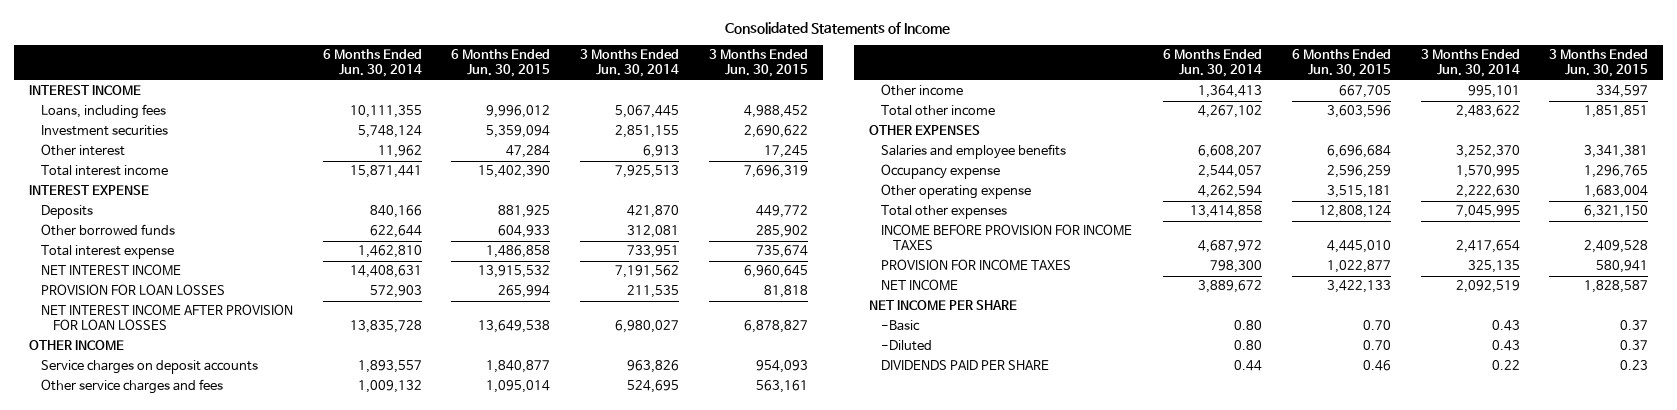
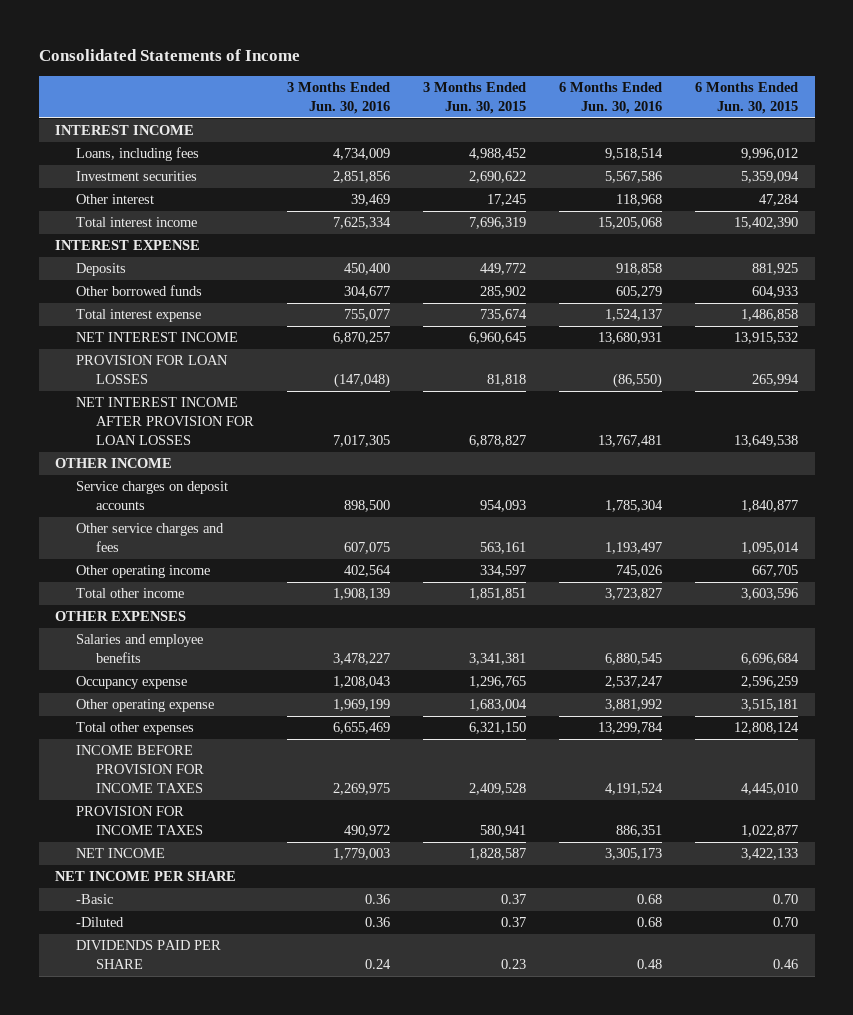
[322,49,422,77] 6 Months Ended Jun. 30, 2014 -> none
[580,49,680,77] 3 Months Ended Jun. 30, 2014 -> none
none -> [287,82,391,115] 3 Months Ended Jun. 30, 2016
none -> [559,82,663,115] 6 Months Ended Jun. 30, 2016
[880,84,963,97] Other income -> [75,565,210,579] Other operating income

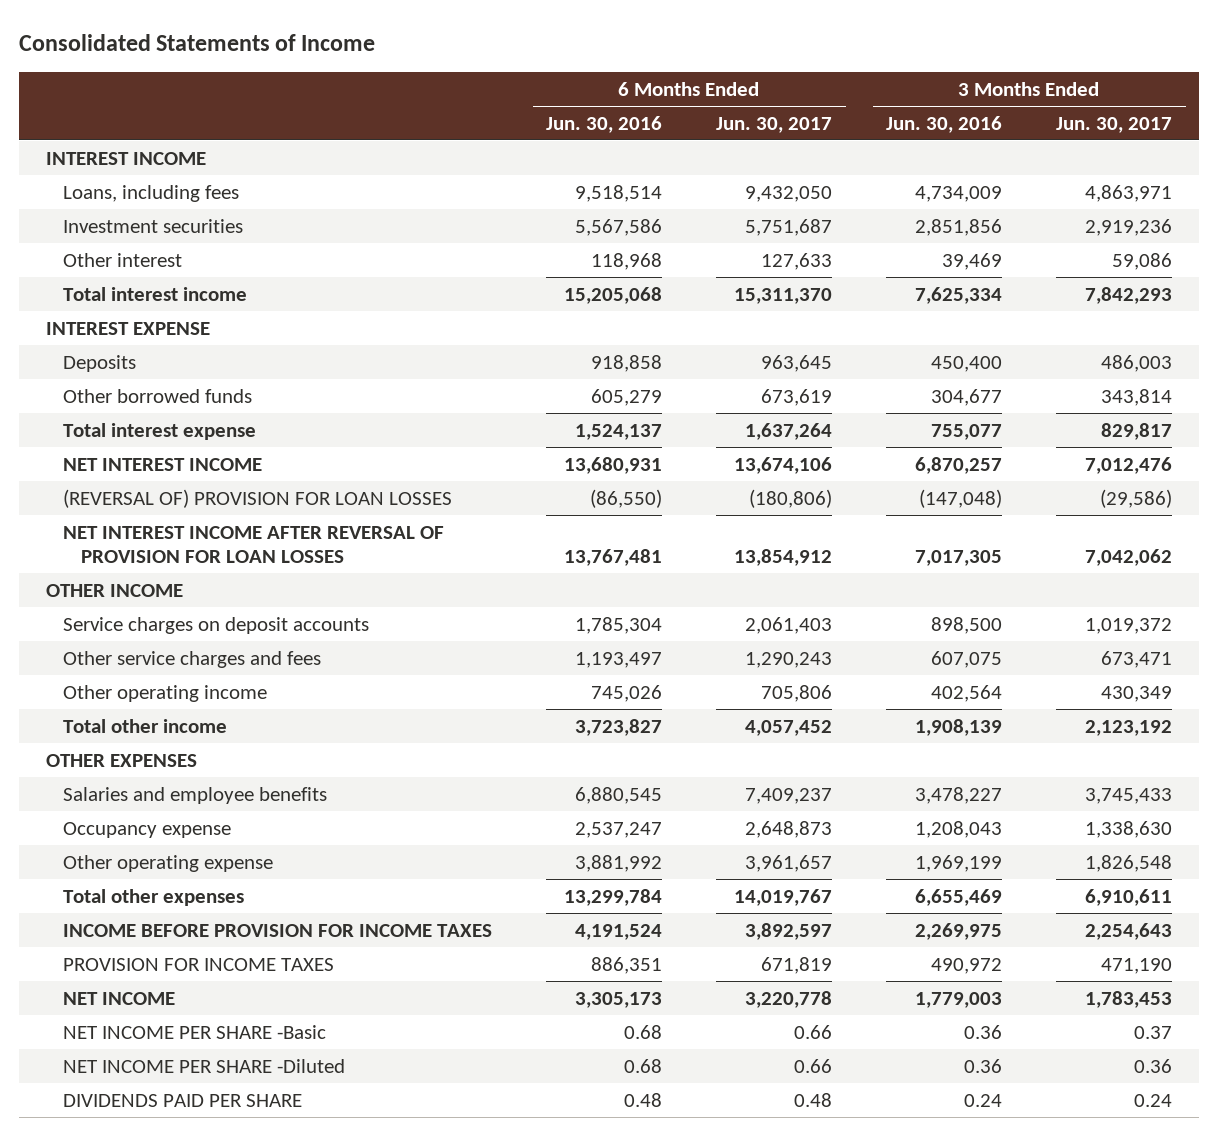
[423,82,527,115] 3 Months Ended Jun. 30, 2015 -> none
[695,82,799,115] 6 Months Ended Jun. 30, 2015 -> none
none -> [716,116,833,133] Jun. 30, 2017
none -> [1056,116,1173,133] Jun. 30, 2017
[75,355,228,385] PROVISION FOR LOAN LOSSES -> [63,488,453,508] (REVERSAL OF) PROVISION FOR LOAN LOSSES
[75,397,254,446] NET INTEREST INCOME AFTER PROVISION FOR LOAN LOSSES -> [63,525,445,564] NET INTEREST INCOME AFTER REVERSAL OF PROVISION FOR LOAN LOSSES
[55,871,237,882] NET INCOME PER SHARE -> none
[75,894,113,905] -Basic -> [63,1024,327,1039] NET INCOME PER SHARE -Basic
[75,917,124,928] -Diluted -> [63,1058,346,1073] NET INCOME PER SHARE -Diluted

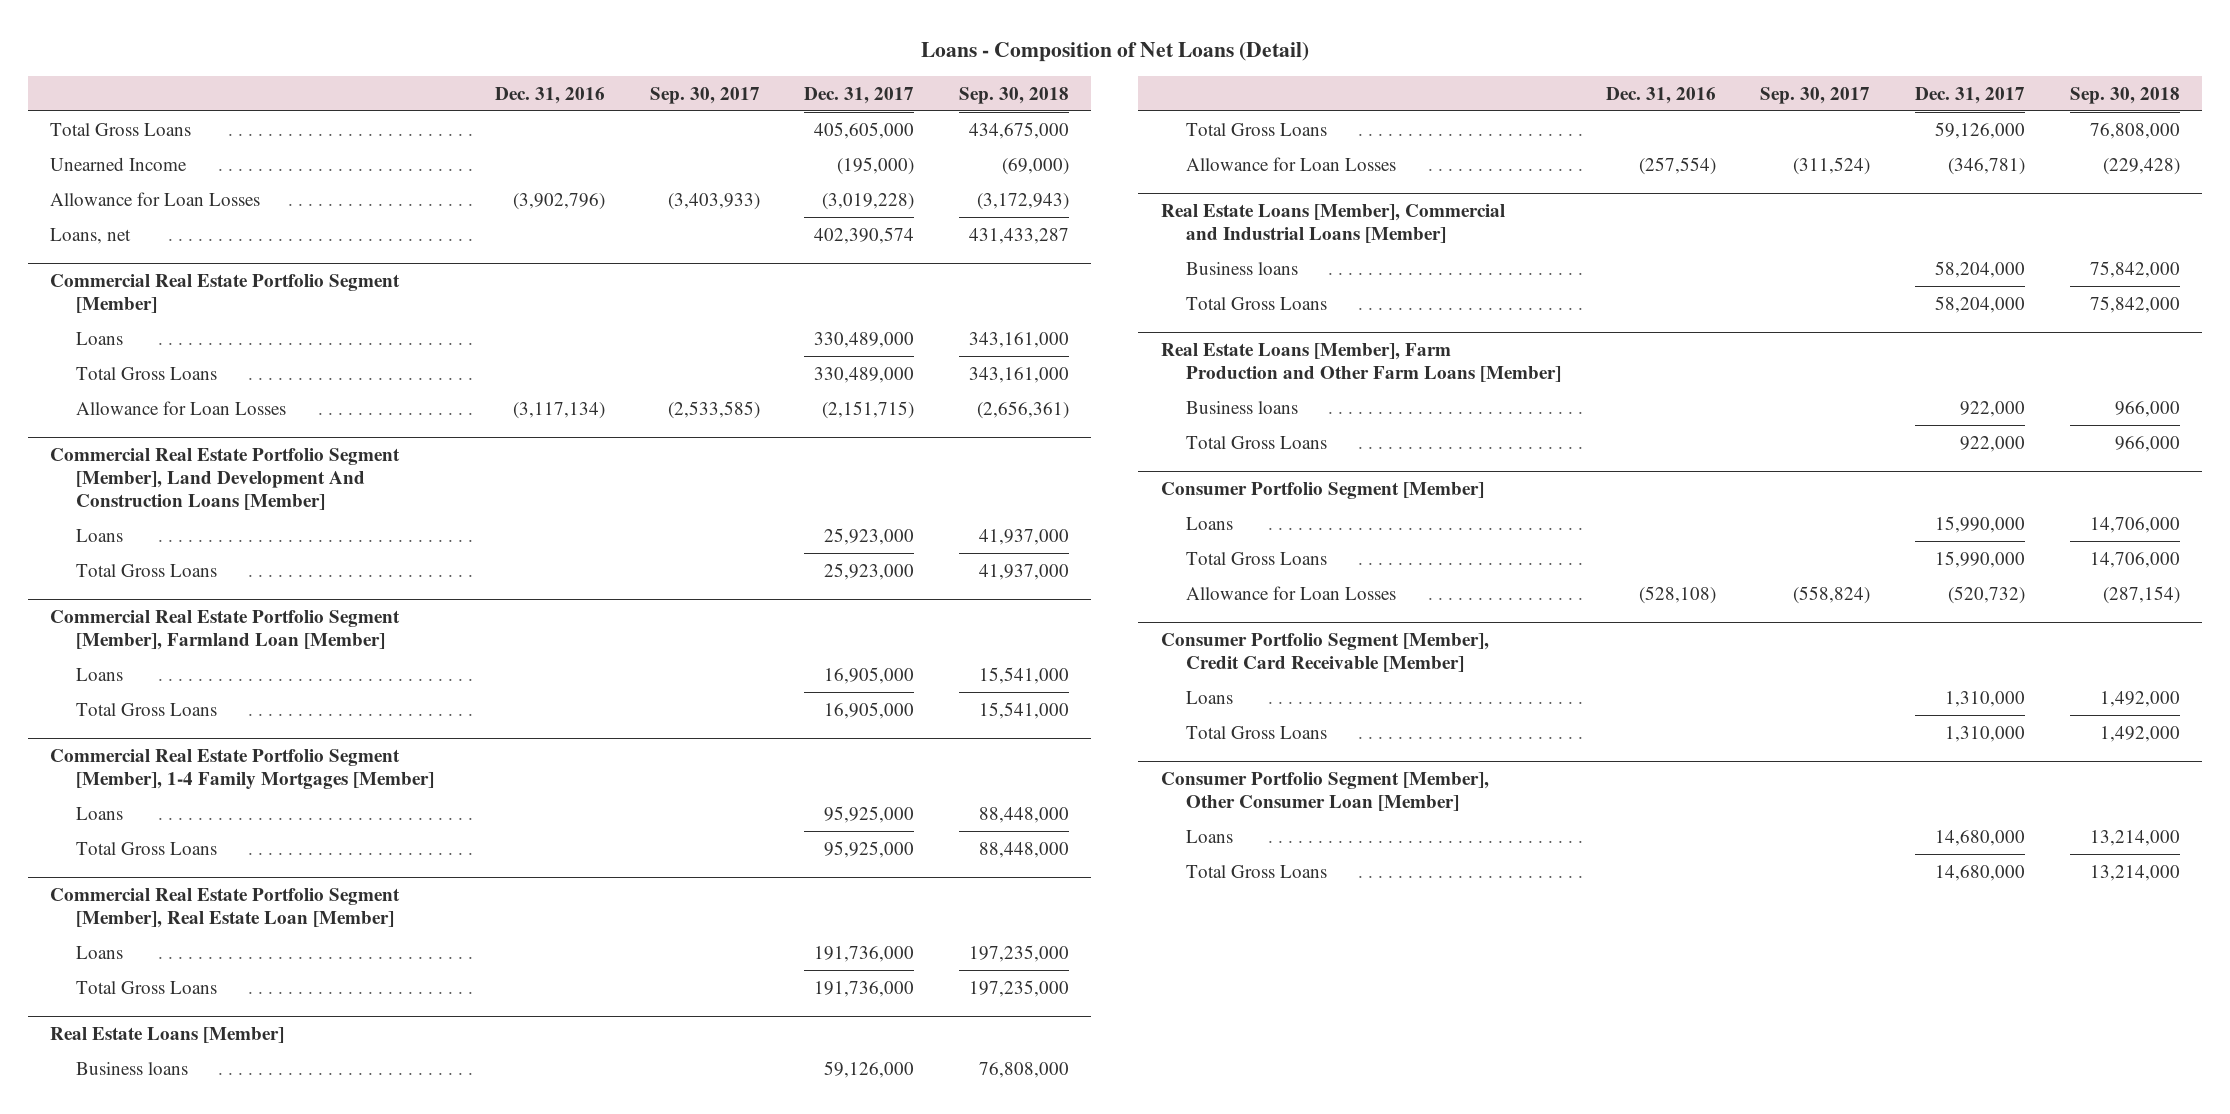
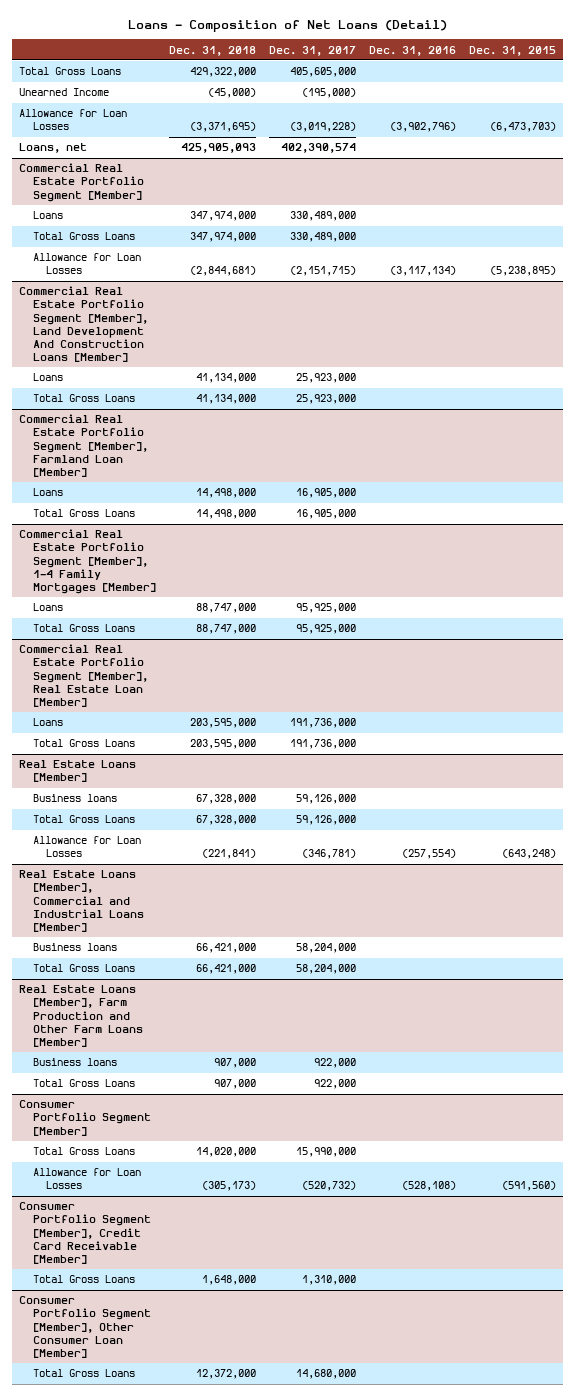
[649,86,760,104] Sep. 30, 2017 -> none
[959,86,1070,104] Sep. 30, 2018 -> none
none -> [168,45,256,56] Dec. 31, 2018
none -> [469,45,557,56] Dec. 31, 2015
[1186,516,1234,530] Loans -> none
[1186,690,1234,704] Loans -> none
[1186,829,1234,843] Loans -> none

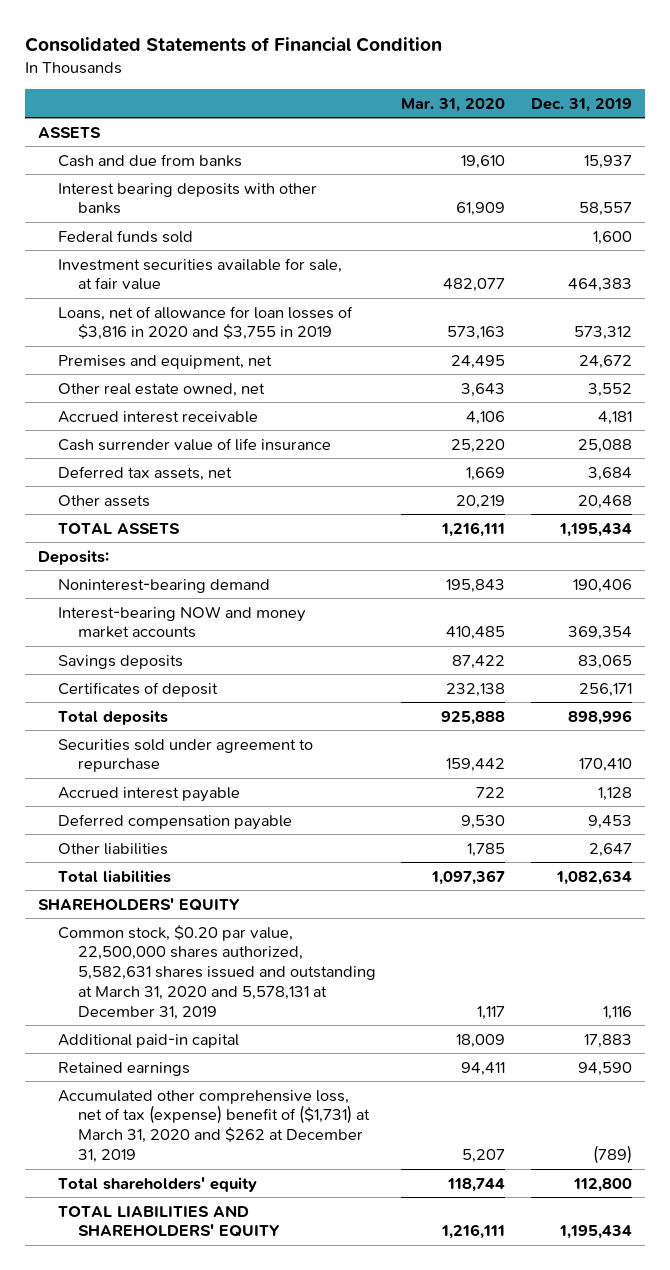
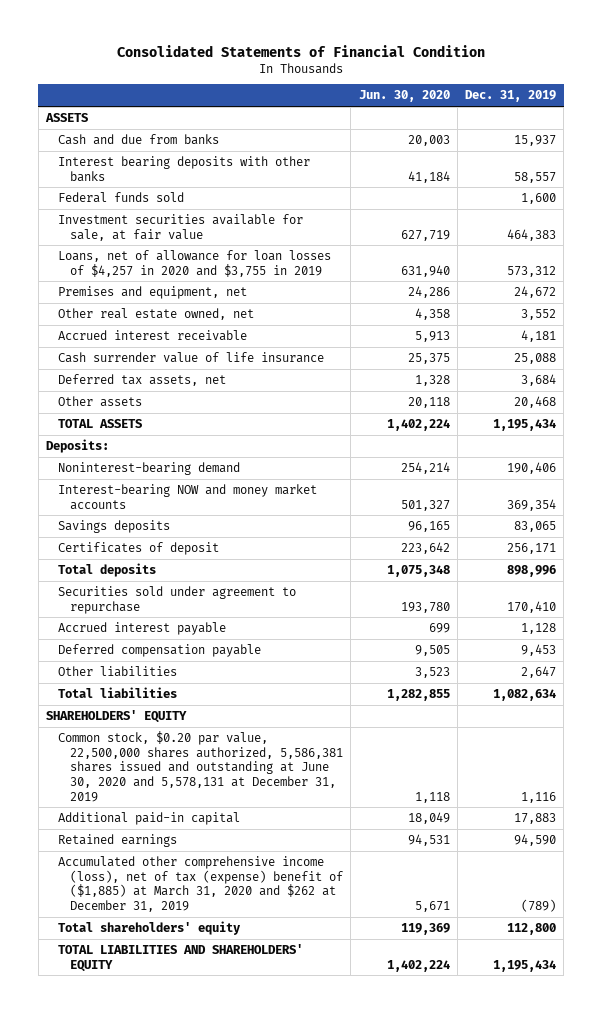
[401,97,506,112] Mar. 31, 2020 -> none
none -> [358,90,450,103] Jun. 30, 2020
[57,305,353,341] Loans, net of allowance for loan losses of $3,816 in 2020 and $3,755 in 2019 -> [57,250,331,277] Loans, net of allowance for loan losses of $4,257 in 2020 and $3,755 in 2019
[57,924,376,1021] Common stock, $0.20 par value, 22,500,000 shares authorized, 5,582,631 shares issued and outstanding at March 31, 2020 and 5,578,131 at December 31, 2019 -> [57,731,344,802] Common stock, $0.20 par value, 22,500,000 shares authorized, 5,586,381 shares issued and outstanding at June 30, 2020 and 5,578,131 at December 31, 2019
[57,1089,370,1164] Accumulated other comprehensive loss, net of tax (expense) benefit of ($1,731) at March 31, 2020 and $262 at December 31, 2019 -> [57,856,344,913] Accumulated other comprehensive income (loss), net of tax (expense) benefit of ($1,885) at March 31, 2020 and $262 at December 31, 2019

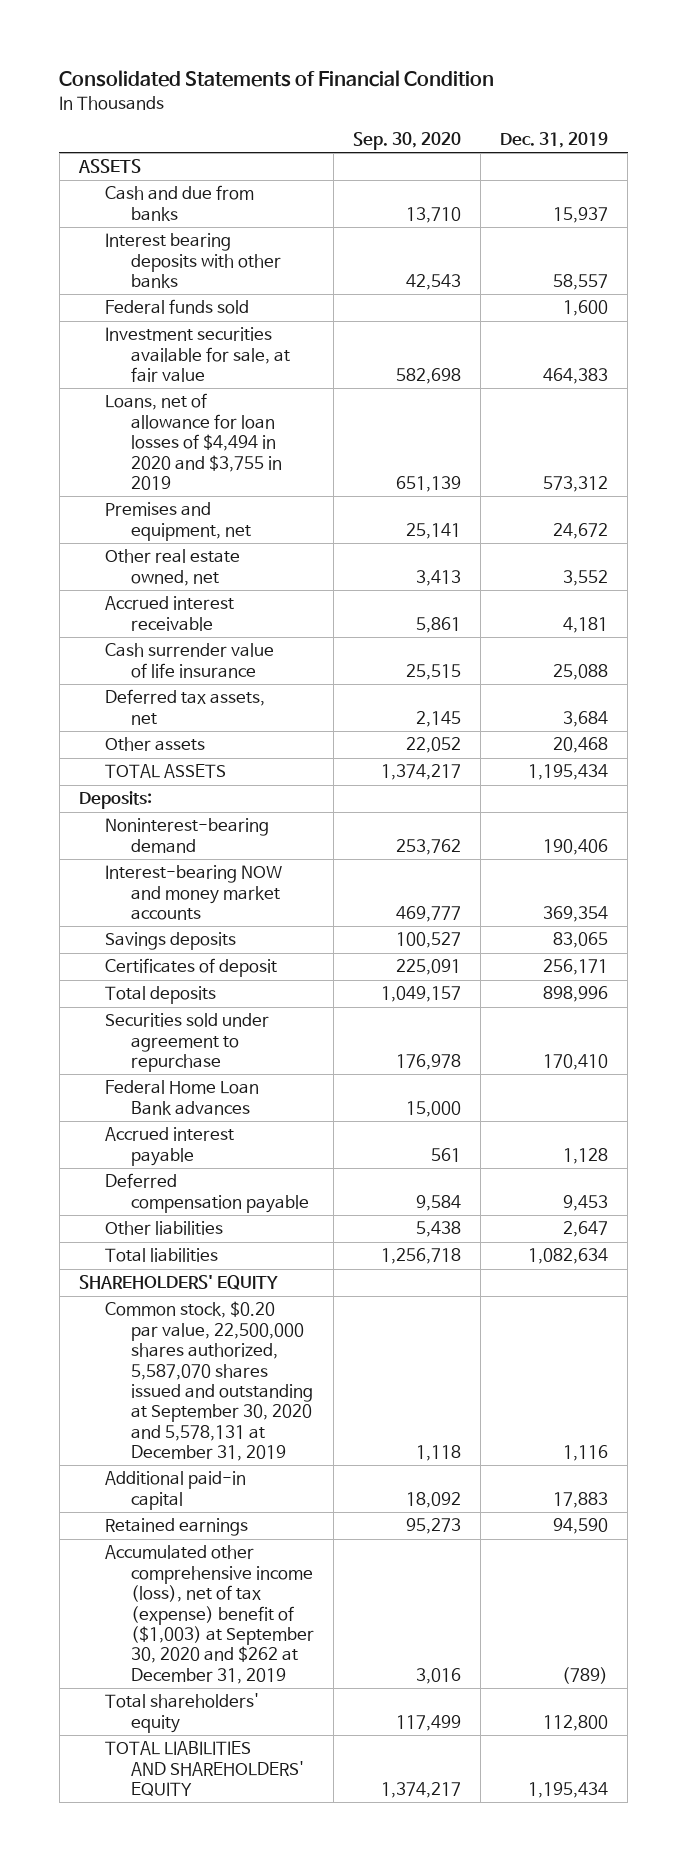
[358,90,450,103] Jun. 30, 2020 -> none
none -> [353,132,462,151] Sep. 30, 2020
[57,250,331,277] Loans, net of allowance for loan losses of $4,257 in 2020 and $3,755 in 2019 -> [105,393,283,491] Loans, net of allowance for loan losses of $4,494 in 2020 and $3,755 in 2019
none -> [105,1080,260,1115] Federal Home Loan Bank advances
[57,731,344,802] Common stock, $0.20 par value, 22,500,000 shares authorized, 5,586,381 shares issued and outstanding at June 30, 2020 and 5,578,131 at December 31, 2019 -> [105,1301,314,1462] Common stock, $0.20 par value, 22,500,000 shares authorized, 5,587,070 shares issued and outstanding at September 30, 2020 and 5,578,131 at December 31, 2019
[57,856,344,913] Accumulated other comprehensive income (loss), net of tax (expense) benefit of ($1,885) at March 31, 2020 and $262 at December 31, 2019 -> [105,1545,315,1684] Accumulated other comprehensive income (loss), net of tax (expense) benefit of ($1,003) at September 30, 2020 and $262 at December 31, 2019

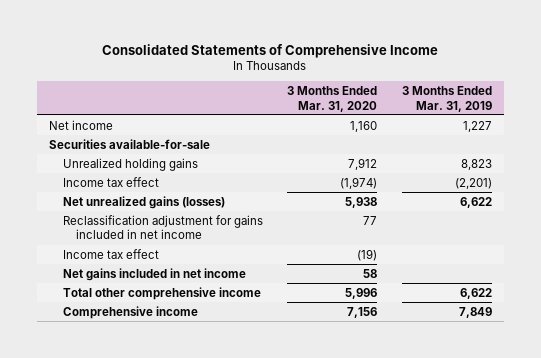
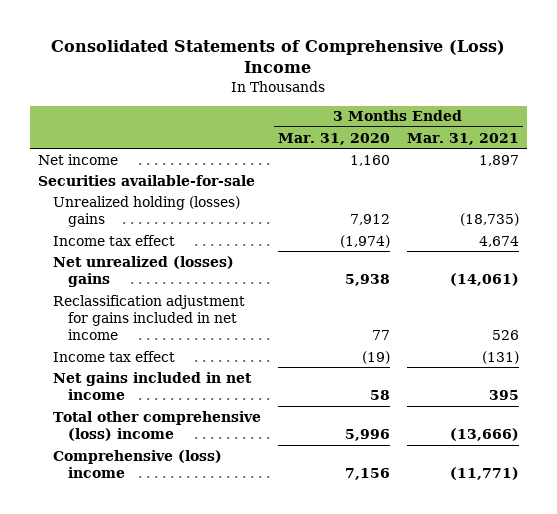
[102,43,439,58] Consolidated Statements of Comprehensive Income -> [51,39,506,74] Consolidated Statements of Comprehensive (Loss) Income
[401,85,492,112] 3 Months Ended Mar. 31, 2019 -> none
none -> [406,132,519,145] Mar. 31, 2021
[62,157,198,171] Unrealized holding gains -> [53,195,241,227] Unrealized holding (losses) gains
[62,195,225,209] Net unrealized gains (losses) -> [53,255,235,287] Net unrealized (losses) gains
[62,286,261,300] Total other comprehensive income -> [53,410,262,441] Total other comprehensive (loss) income
[62,305,198,319] Comprehensive income -> [53,449,223,478] Comprehensive (loss) income

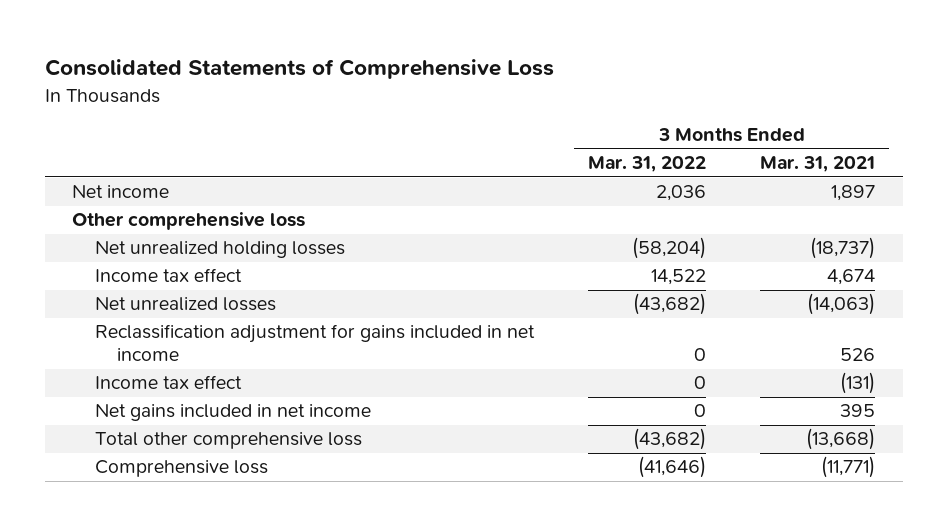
[51,39,506,74] Consolidated Statements of Comprehensive (Loss) Income -> [45,59,555,80] Consolidated Statements of Comprehensive Loss
[277,132,390,145] Mar. 31, 2020 -> none
none -> [588,156,707,173] Mar. 31, 2022
[38,174,256,186] Securities available-for-sale -> none
none -> [72,212,306,231] Other comprehensive loss
[53,195,241,227] Unrealized holding (losses) gains -> [94,241,345,259] Net unrealized holding losses
[459,212,519,226] (18,735) -> [810,237,876,260] (18,737)
[53,255,235,287] Net unrealized (losses) gains -> [94,297,276,312] Net unrealized losses
[449,272,519,286] (14,061) -> [807,293,876,316] (14,063)
[53,410,262,441] Total other comprehensive (loss) income -> [94,432,362,450] Total other comprehensive loss
[449,427,519,441] (13,666) -> [806,428,876,451] (13,668)
[53,449,223,478] Comprehensive (loss) income -> [94,460,268,478] Comprehensive loss

